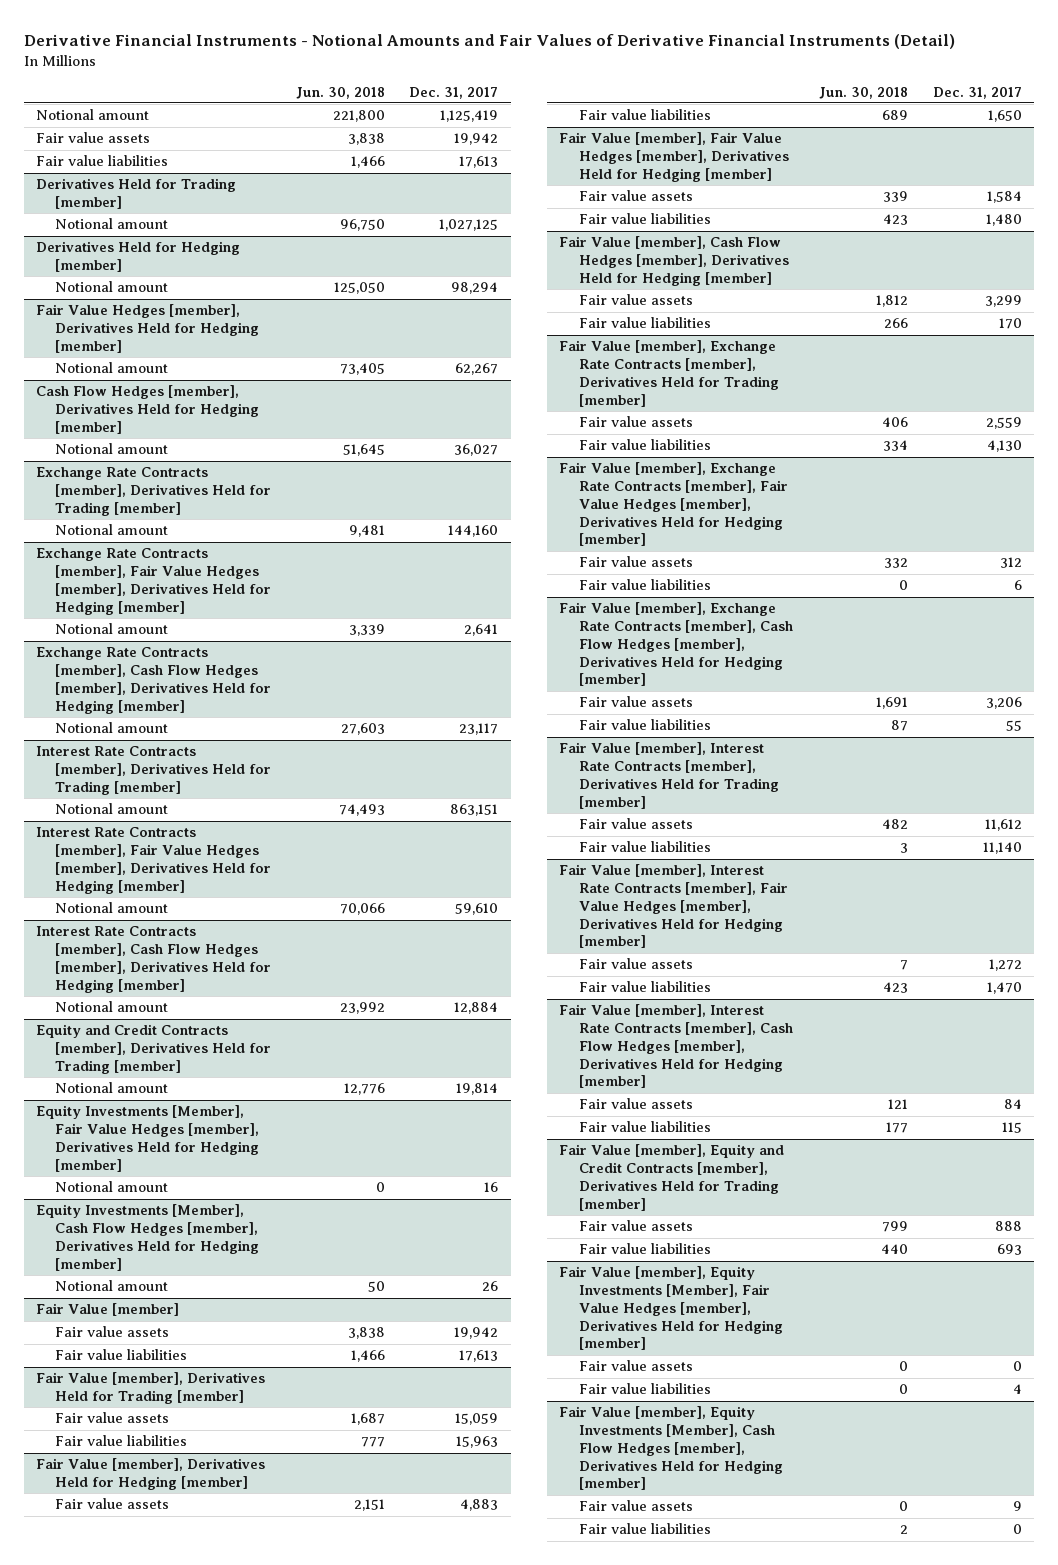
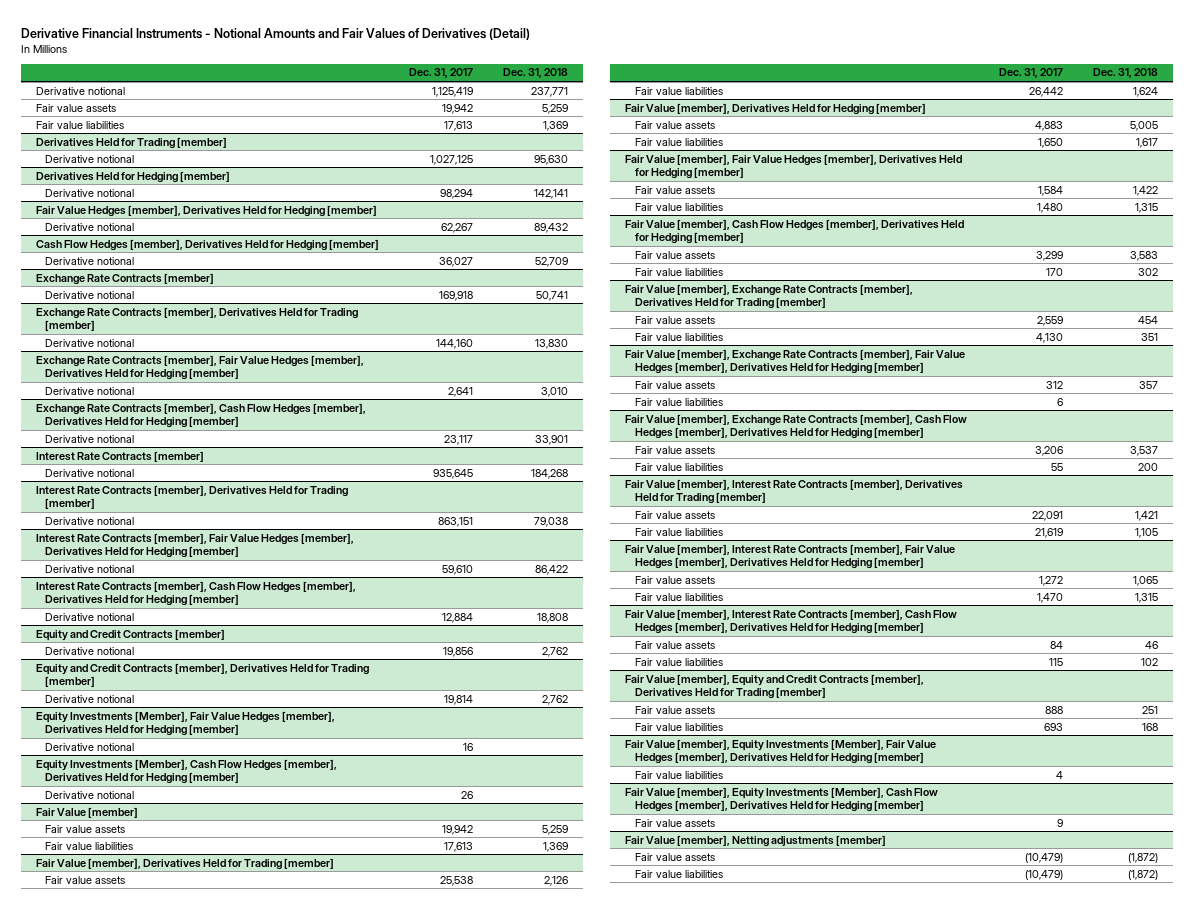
[23,34,955,50] Derivative Financial Instruments - Notional Amounts and Fair Values of Derivative Financial Instruments (Detail) -> [20,27,530,40] Derivative Financial Instruments - Notional Amounts and Fair Values of Derivatives (Detail)
[295,86,385,99] Jun. 30, 2018 -> none
none -> [502,68,568,79] Dec. 31, 2018
[35,109,149,121] Notional amount -> [35,86,125,95] Derivative notional
[55,218,169,230] Notional amount -> [45,154,135,163] Derivative notional
[55,281,169,293] Notional amount -> [45,188,135,197] Derivative notional
[55,362,169,374] Notional amount -> [45,222,135,231] Derivative notional
[55,443,169,455] Notional amount -> [45,256,135,265] Derivative notional
none -> [35,272,214,285] Exchange Rate Contracts [member]
none -> [45,290,135,299] Derivative notional
[55,524,169,536] Notional amount -> [45,338,135,347] Derivative notional
[55,623,169,635] Notional amount -> [45,386,135,395] Derivative notional
[55,722,169,734] Notional amount -> [45,434,135,443] Derivative notional
none -> [35,450,204,462] Interest Rate Contracts [member]
none -> [45,468,135,477] Derivative notional
[55,803,169,815] Notional amount -> [45,516,135,525] Derivative notional
[55,902,169,914] Notional amount -> [45,564,135,573] Derivative notional
[55,1001,169,1013] Notional amount -> [45,612,135,621] Derivative notional
none -> [35,628,225,641] Equity and Credit Contracts [member]
none -> [45,646,135,655] Derivative notional
[55,1082,169,1094] Notional amount -> [45,694,135,703] Derivative notional
[55,1181,169,1193] Notional amount -> [45,742,135,751] Derivative notional
[55,1280,169,1292] Notional amount -> [45,790,135,799] Derivative notional
[455,1413,499,1426] 15,059 -> [439,875,473,886] 25,538
[456,1436,499,1449] 15,963 -> [1028,86,1063,97] 26,442
[984,819,1022,832] 11,612 -> [1031,510,1063,521] 22,091
[982,842,1022,855] 11,140 -> [1034,527,1063,538] 21,619
[578,1360,693,1372] Fair value assets -> none
none -> [625,834,887,847] Fair Value [member], Netting adjustments [member]
none -> [635,852,716,861] Fair value assets
[1012,1524,1022,1535] 0 -> [1024,869,1063,880] (10,479)

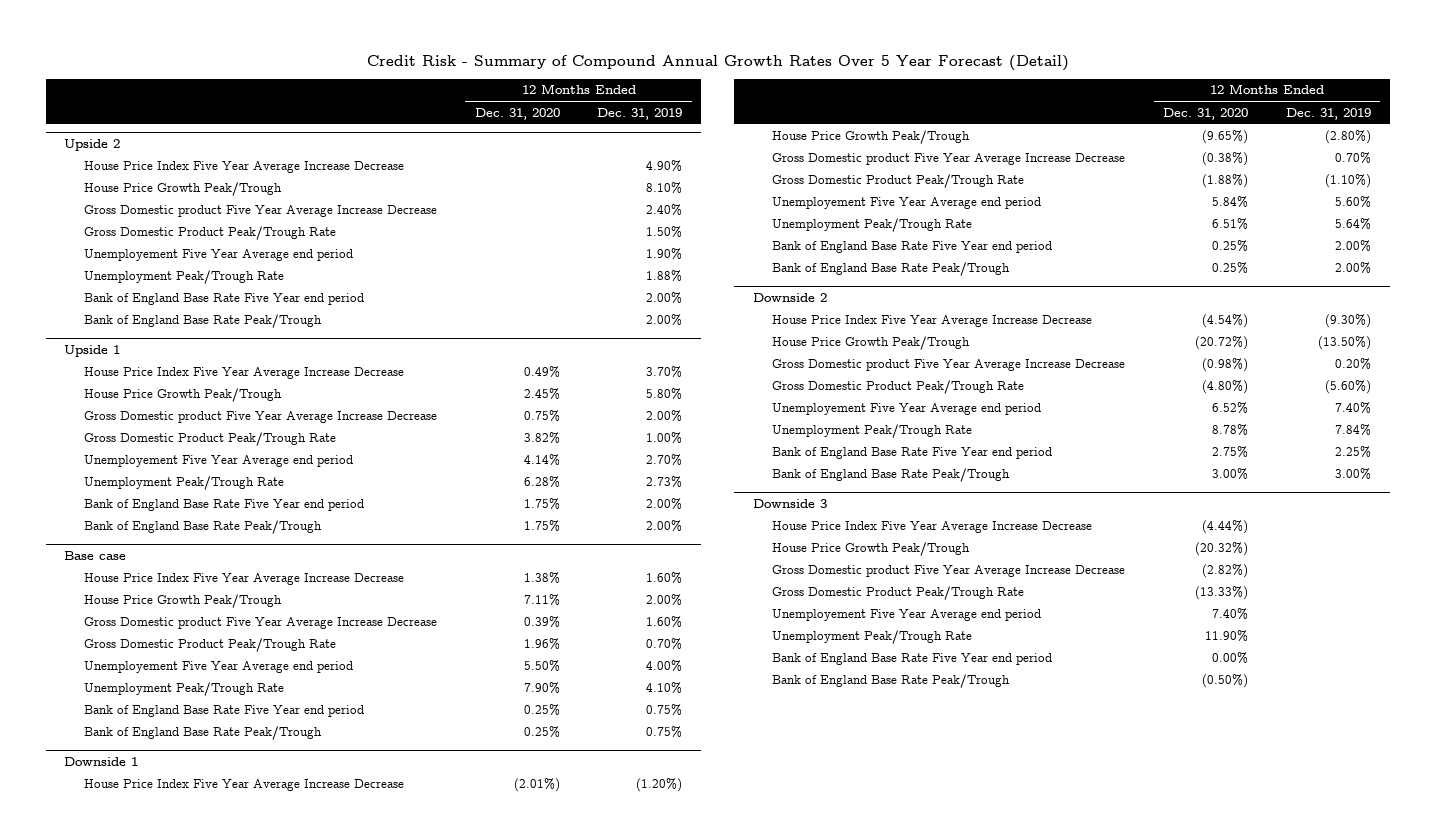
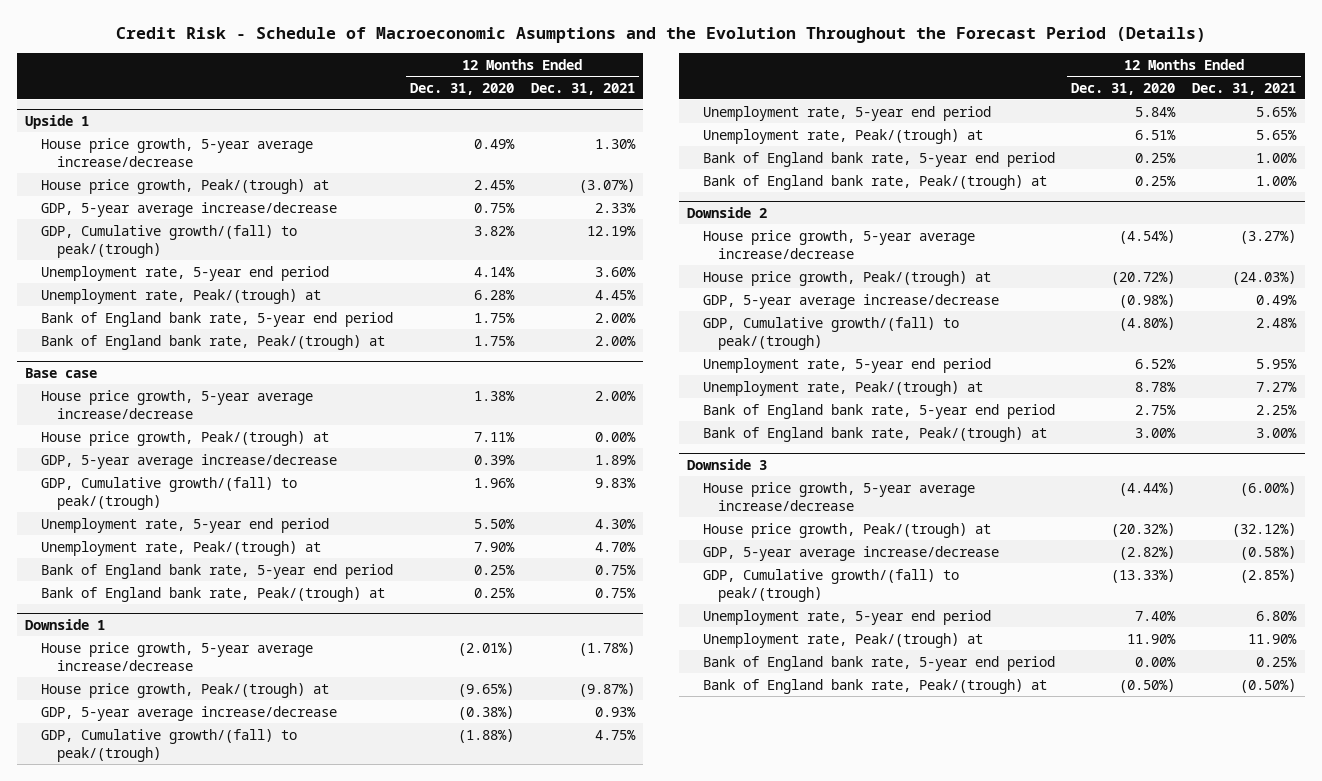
[366,54,1069,71] Credit Risk - Summary of Compound Annual Growth Rates Over 5 Year Forecast (Detail) -> [115,27,1206,44] Credit Risk - Schedule of Macroeconomic Asumptions and the Evolution Throughout the Forecast Period (Details)
[597,107,683,120] Dec. 31, 2019 -> none
none -> [530,82,635,95] Dec. 31, 2021
[64,138,121,151] Upside 2 -> none
[83,160,404,173] House Price Index Five Year Average Increase Decrease -> none
[83,181,282,196] House Price Growth Peak/Trough -> none
[83,204,437,217] Gross Domestic product Five Year Average Increase Decrease -> none
[83,225,336,240] Gross Domestic Product Peak/Trough Rate -> none
[83,248,353,261] Unemployement Five Year Average end period -> none
[83,269,284,284] Unemployment Peak/Trough Rate -> none
[83,292,364,305] Bank of England Base Rate Five Year end period -> none
[83,313,322,328] Bank of England Base Rate Peak/Trough -> none
[83,366,404,379] House Price Index Five Year Average Increase Decrease -> [40,137,313,167] House price growth, 5-year average increase/decrease
[83,387,282,402] House Price Growth Peak/Trough -> [40,178,329,194] House price growth, Peak/(trough) at
[83,410,437,423] Gross Domestic product Five Year Average Increase Decrease -> [40,201,337,217] GDP, 5-year average increase/decrease
[83,431,336,446] Gross Domestic Product Peak/Trough Rate -> [40,224,297,258] GDP, Cumulative growth/(fall) to peak/(trough)
[83,454,353,467] Unemployement Five Year Average end period -> [40,265,329,281] Unemployment rate, 5-year end period
[83,475,284,490] Unemployment Peak/Trough Rate -> [40,288,321,304] Unemployment rate, Peak/(trough) at
[83,498,364,511] Bank of England Base Rate Five Year end period -> [40,311,393,327] Bank of England bank rate, 5-year end period
[83,519,322,534] Bank of England Base Rate Peak/Trough -> [40,334,385,350] Bank of England bank rate, Peak/(trough) at
[83,660,353,673] Unemployement Five Year Average end period -> none
[83,572,404,585] House Price Index Five Year Average Increase Decrease -> [40,389,313,419] House price growth, 5-year average increase/decrease
[83,593,282,608] House Price Growth Peak/Trough -> [40,430,329,446] House price growth, Peak/(trough) at
[83,616,437,629] Gross Domestic product Five Year Average Increase Decrease -> [40,453,337,469] GDP, 5-year average increase/decrease
[83,637,336,652] Gross Domestic Product Peak/Trough Rate -> [40,476,297,510] GDP, Cumulative growth/(fall) to peak/(trough)
none -> [40,517,329,533] Unemployment rate, 5-year end period
[83,681,284,696] Unemployment Peak/Trough Rate -> [40,540,321,556] Unemployment rate, Peak/(trough) at
[83,704,364,717] Bank of England Base Rate Five Year end period -> [40,563,393,579] Bank of England bank rate, 5-year end period
[83,725,322,740] Bank of England Base Rate Peak/Trough -> [40,586,385,602] Bank of England bank rate, Peak/(trough) at
[83,778,404,791] House Price Index Five Year Average Increase Decrease -> [40,641,313,671] House price growth, 5-year average increase/decrease
[772,129,971,144] House Price Growth Peak/Trough -> [40,682,329,698] House price growth, Peak/(trough) at
[772,152,1126,165] Gross Domestic product Five Year Average Increase Decrease -> [40,705,337,721] GDP, 5-year average increase/decrease
[772,173,1025,188] Gross Domestic Product Peak/Trough Rate -> [40,728,297,762] GDP, Cumulative growth/(fall) to peak/(trough)
[772,196,1042,209] Unemployement Five Year Average end period -> [702,105,991,121] Unemployment rate, 5-year end period
[772,217,973,232] Unemployment Peak/Trough Rate -> [702,128,983,144] Unemployment rate, Peak/(trough) at
[772,240,1053,253] Bank of England Base Rate Five Year end period -> [702,151,1055,167] Bank of England bank rate, 5-year end period
[772,261,1011,276] Bank of England Base Rate Peak/Trough -> [702,174,1047,190] Bank of England bank rate, Peak/(trough) at
[772,314,1093,327] House Price Index Five Year Average Increase Decrease -> [702,229,975,259] House price growth, 5-year average increase/decrease
[772,335,971,350] House Price Growth Peak/Trough -> [702,270,991,286] House price growth, Peak/(trough) at
[772,358,1126,371] Gross Domestic product Five Year Average Increase Decrease -> [702,293,999,309] GDP, 5-year average increase/decrease
[772,379,1025,394] Gross Domestic Product Peak/Trough Rate -> [702,316,959,350] GDP, Cumulative growth/(fall) to peak/(trough)
[772,402,1042,415] Unemployement Five Year Average end period -> [702,357,991,373] Unemployment rate, 5-year end period
[772,423,973,438] Unemployment Peak/Trough Rate -> [702,380,983,396] Unemployment rate, Peak/(trough) at
[772,446,1053,459] Bank of England Base Rate Five Year end period -> [702,403,1055,419] Bank of England bank rate, 5-year end period
[772,467,1011,482] Bank of England Base Rate Peak/Trough -> [702,426,1047,442] Bank of England bank rate, Peak/(trough) at
[772,608,1042,621] Unemployement Five Year Average end period -> none
[772,520,1093,533] House Price Index Five Year Average Increase Decrease -> [702,481,975,511] House price growth, 5-year average increase/decrease
[772,541,971,556] House Price Growth Peak/Trough -> [702,522,991,538] House price growth, Peak/(trough) at
[772,564,1126,577] Gross Domestic product Five Year Average Increase Decrease -> [702,545,999,561] GDP, 5-year average increase/decrease
[772,585,1025,600] Gross Domestic Product Peak/Trough Rate -> [702,568,959,602] GDP, Cumulative growth/(fall) to peak/(trough)
none -> [702,609,991,625] Unemployment rate, 5-year end period
[772,629,973,644] Unemployment Peak/Trough Rate -> [702,632,983,648] Unemployment rate, Peak/(trough) at
[772,652,1053,665] Bank of England Base Rate Five Year end period -> [702,655,1055,671] Bank of England bank rate, 5-year end period
[772,673,1011,688] Bank of England Base Rate Peak/Trough -> [702,678,1047,694] Bank of England bank rate, Peak/(trough) at

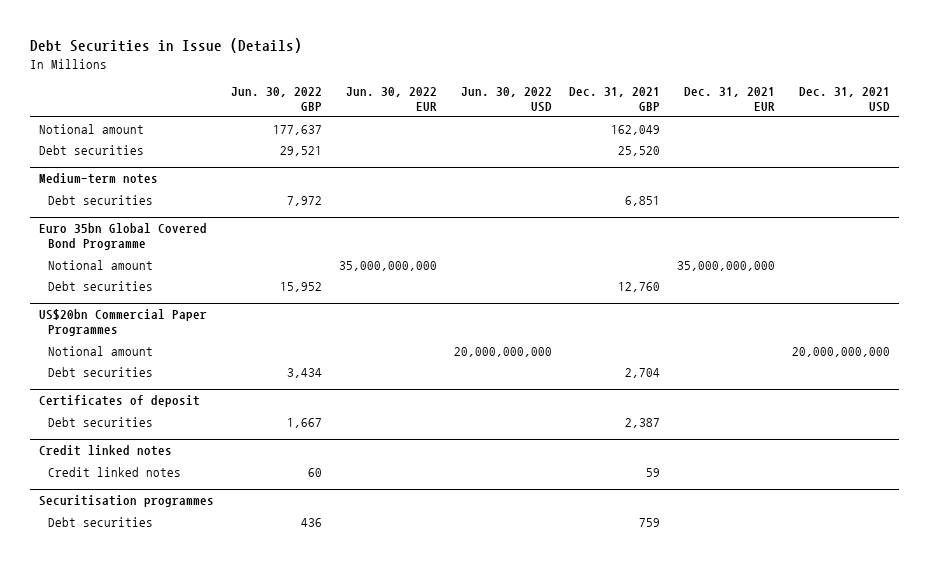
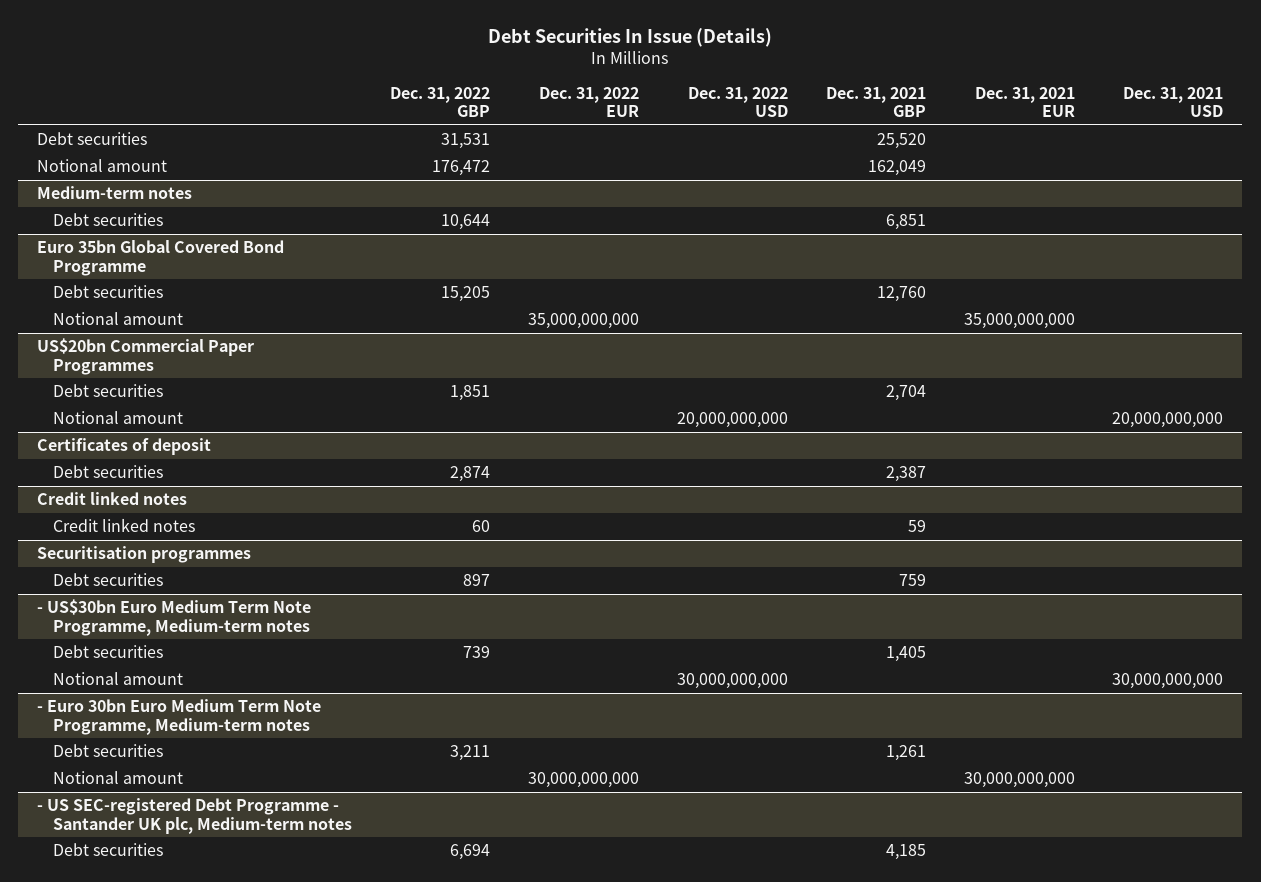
[29,38,302,54] Debt Securities in Issue (Details) -> [488,27,773,47] Debt Securities In Issue (Details)
[230,87,322,112] Jun. 30, 2022 GBP -> none
[345,87,437,112] Jun. 30, 2022 EUR -> none
[460,87,552,113] Jun. 30, 2022 USD -> none
none -> [389,86,490,118] Dec. 31, 2022 GBP
none -> [538,86,639,118] Dec. 31, 2022 EUR
none -> [687,86,788,118] Dec. 31, 2022 USD
[38,123,144,134] Notional amount -> [37,159,168,173] Notional amount
[47,259,153,270] Notional amount -> [52,312,183,326] Notional amount
[47,345,153,356] Notional amount -> [52,411,183,425] Notional amount
none -> [37,599,312,636] - US$30bn Euro Medium Term Note Programme, Medium-term notes
none -> [52,645,163,659] Debt securities
none -> [52,672,183,686] Notional amount
none -> [37,699,322,735] - Euro 30bn Euro Medium Term Note Programme, Medium-term notes
none -> [52,744,163,758] Debt securities
none -> [52,771,183,785] Notional amount
none -> [37,798,352,834] - US SEC-registered Debt Programme - Santander UK plc, Medium-term notes
none -> [52,843,163,857] Debt securities

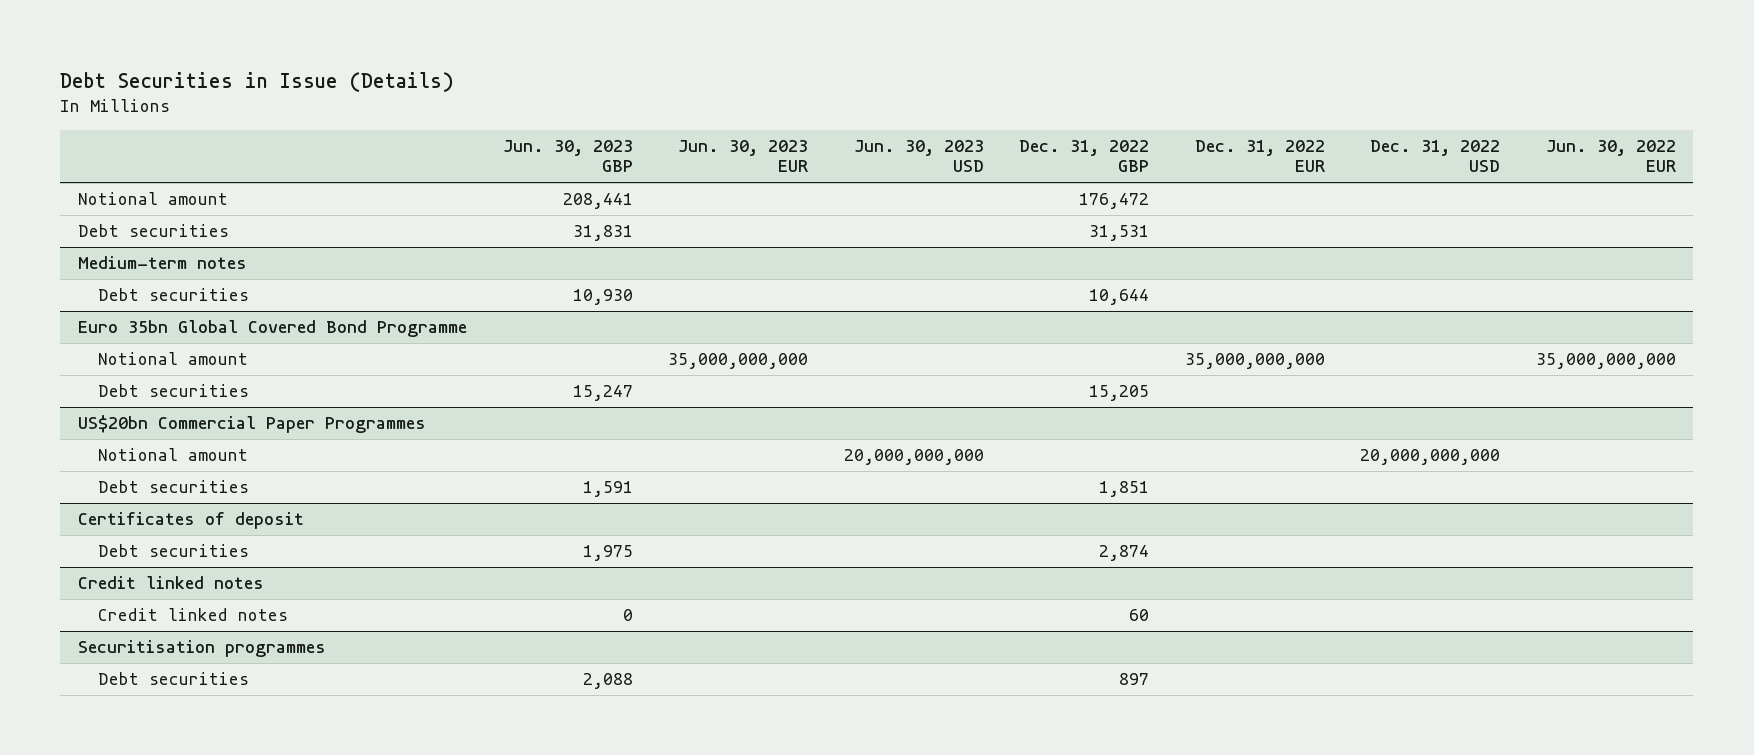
[488,27,773,47] Debt Securities In Issue (Details) -> [60,71,455,92] Debt Securities in Issue (Details)
[825,86,926,118] Dec. 31, 2021 GBP -> none
[974,86,1075,118] Dec. 31, 2021 EUR -> none
[1123,86,1224,118] Dec. 31, 2021 USD -> none
none -> [502,139,633,173] Jun. 30, 2023 GBP
none -> [678,139,809,173] Jun. 30, 2023 EUR
none -> [853,139,984,173] Jun. 30, 2023 USD
none -> [1545,139,1676,173] Jun. 30, 2022 EUR
[37,132,148,146] Debt securities -> [78,224,230,238] Debt securities
[52,285,163,299] Debt securities -> [97,384,249,398] Debt securities
[52,384,163,398] Debt securities -> [97,480,249,494] Debt securities
[37,599,312,636] - US$30bn Euro Medium Term Note Programme, Medium-term notes -> none
[52,645,163,659] Debt securities -> none
[52,672,183,686] Notional amount -> none
[37,699,322,735] - Euro 30bn Euro Medium Term Note Programme, Medium-term notes -> none
[52,744,163,758] Debt securities -> none
[52,771,183,785] Notional amount -> none
[37,798,352,834] - US SEC-registered Debt Programme - Santander UK plc, Medium-term notes -> none
[52,843,163,857] Debt securities -> none

